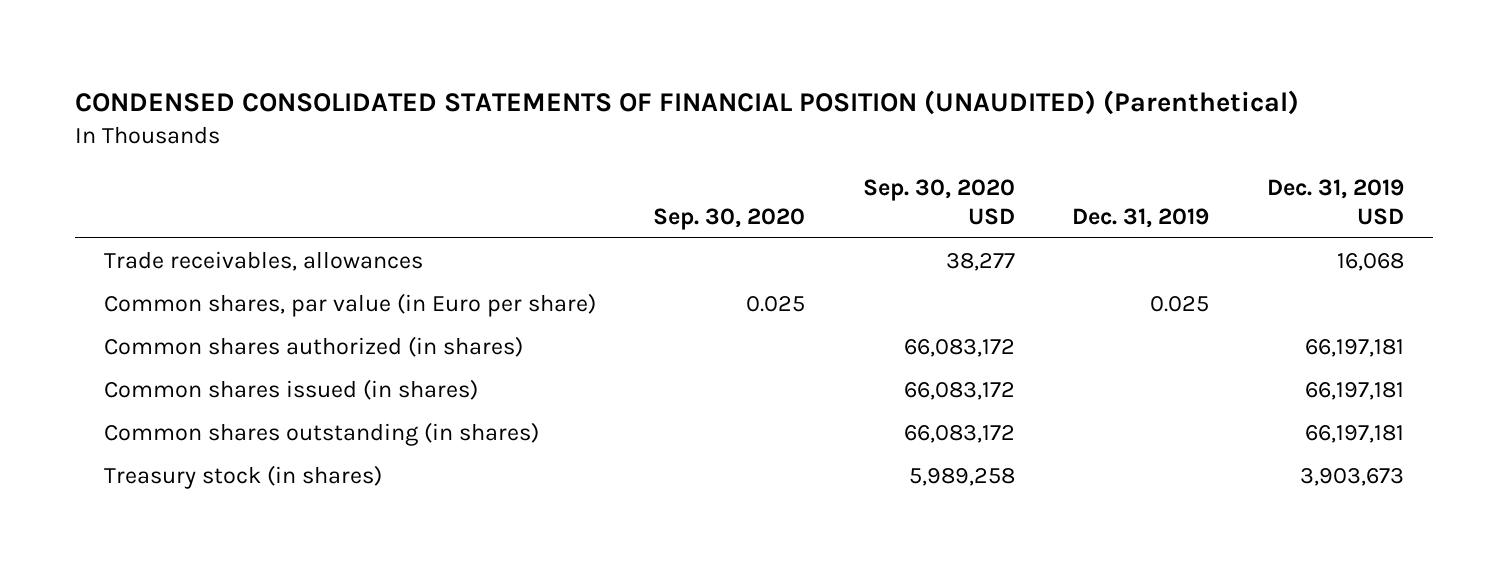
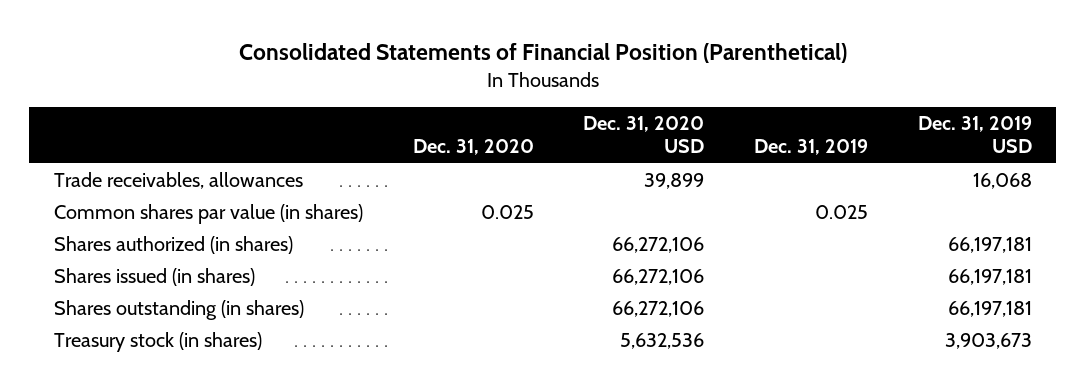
[74,90,1299,116] CONDENSED CONSOLIDATED STATEMENTS OF FINANCIAL POSITION (UNAUDITED) (Parenthetical) -> [238,43,847,64] Consolidated Statements of Financial Position (Parenthetical)
[653,207,806,230] Sep. 30, 2020 -> none
[862,179,1015,225] Sep. 30, 2020 USD -> none
none -> [412,139,534,156] Dec. 31, 2020
none -> [583,115,705,154] Dec. 31, 2020 USD
[103,292,596,317] Common shares, par value (in Euro per share) -> [54,204,364,225] Common shares par value (in shares)
[103,335,523,357] Common shares authorized (in shares) -> [54,236,294,255] Shares authorized (in shares)
[103,378,478,400] Common shares issued (in shares) -> [54,268,256,287] Shares issued (in shares)
[103,421,539,446] Common shares outstanding (in shares) -> [54,300,305,321] Shares outstanding (in shares)

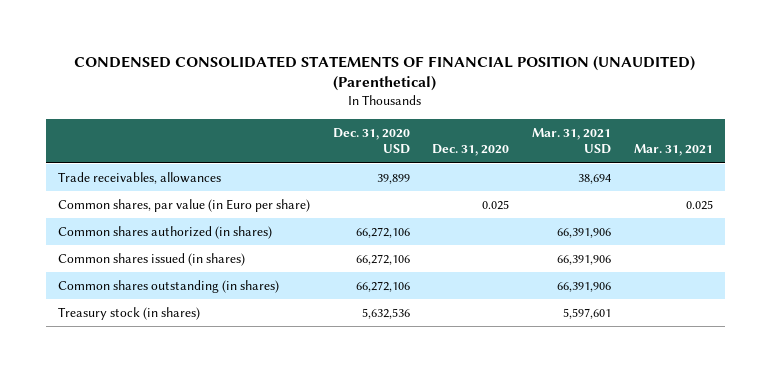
[238,43,847,64] Consolidated Statements of Financial Position (Parenthetical) -> [74,55,696,92] CONDENSED CONSOLIDATED STATEMENTS OF FINANCIAL POSITION (UNAUDITED) (Parenthetical)
[753,139,868,156] Dec. 31, 2019 -> none
[917,115,1032,154] Dec. 31, 2019 USD -> none
none -> [532,127,612,155] Mar. 31, 2021 USD
none -> [634,144,714,157] Mar. 31, 2021
[54,204,364,225] Common shares par value (in shares) -> [57,198,310,212] Common shares, par value (in Euro per share)
[54,236,294,255] Shares authorized (in shares) -> [57,225,272,239] Common shares authorized (in shares)
[54,268,256,287] Shares issued (in shares) -> [57,252,245,266] Common shares issued (in shares)
[54,300,305,321] Shares outstanding (in shares) -> [57,279,279,293] Common shares outstanding (in shares)

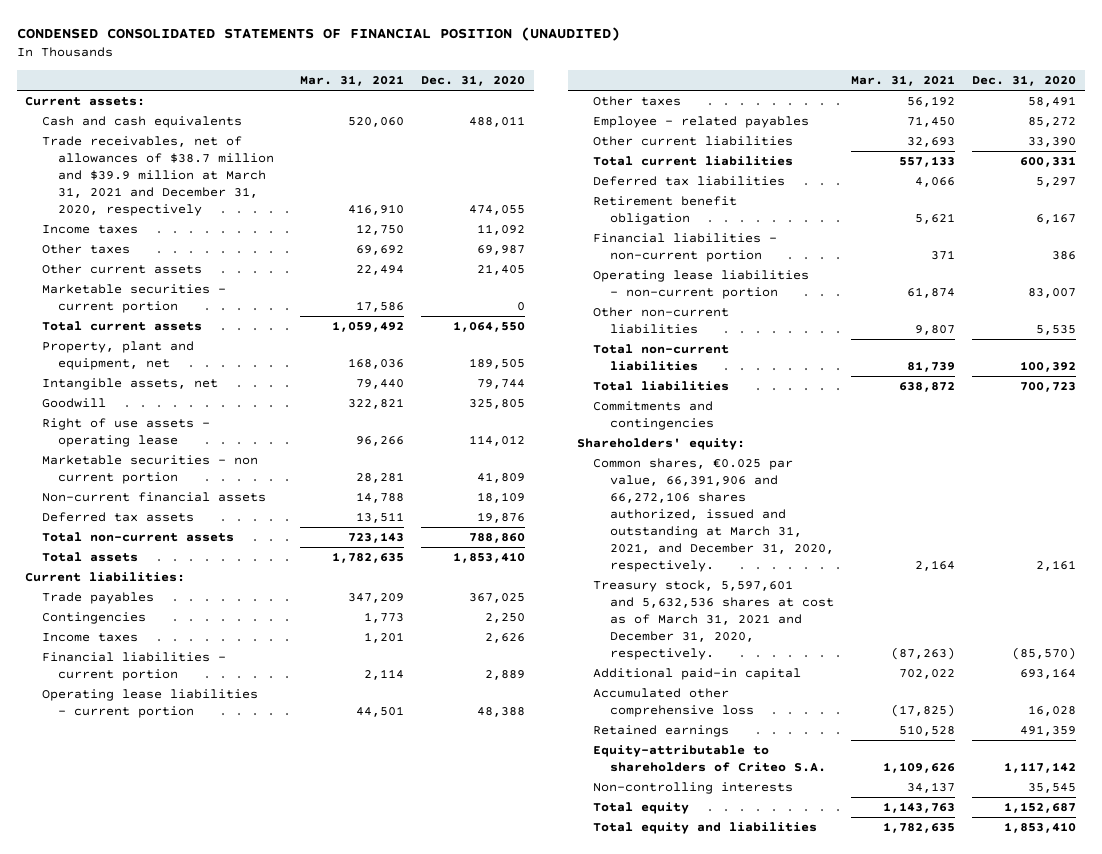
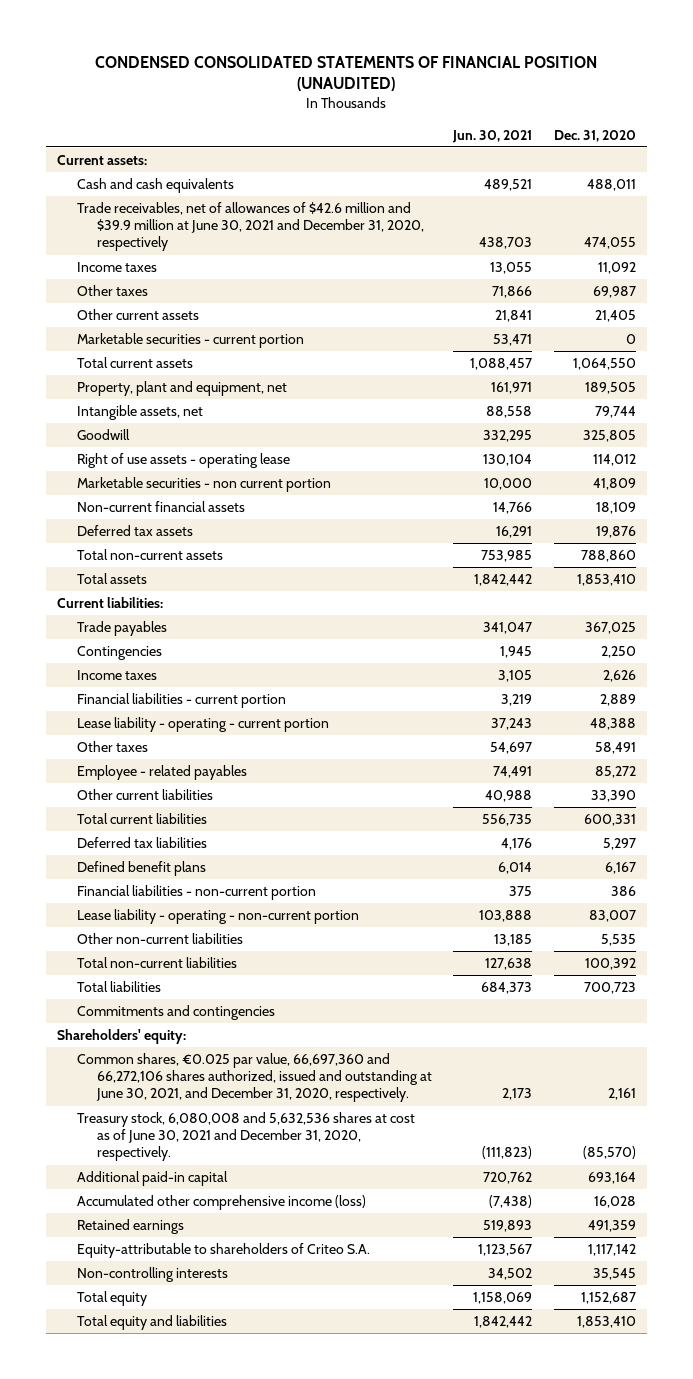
[299,75,404,87] Mar. 31, 2021 -> none
none -> [452,129,533,143] Jun. 30, 2021
[41,136,275,217] Trade receivables, net of allowances of $38.7 million and $39.9 million at March 31, 2021 and December 31, 2020, respectively -> [76,202,424,252] Trade receivables, net of allowances of $42.6 million and $39.9 million at June 30, 2021 and December 31, 2020, respectively
[41,689,258,719] Operating lease liabilities - current portion -> [76,717,329,733] Lease liability - operating - current portion
[593,196,738,226] Retirement benefit obligation -> [76,861,206,877] Defined benefit plans
[593,270,810,300] Operating lease liabilities - non-current portion -> [76,909,359,925] Lease liability - operating - non-current portion
[593,458,834,572] Common shares, €0.025 par value, 66,391,906 and 66,272,106 shares authorized, issued and outstanding at March 31, 2021, and December 31, 2020, respectively. -> [76,1053,432,1103] Common shares, €0.025 par value, 66,697,360 and 66,272,106 shares authorized, issued and outstanding at June 30, 2021, and December 31, 2020, respectively.
[593,580,834,661] Treasury stock, 5,597,601 and 5,632,536 shares at cost as of March 31, 2021 and December 31, 2020, respectively. -> [76,1112,415,1162] Treasury stock, 6,080,008 and 5,632,536 shares at cost as of June 30, 2021 and December 31, 2020, respectively.
[593,688,754,718] Accumulated other comprehensive loss -> [76,1195,366,1211] Accumulated other comprehensive income (loss)

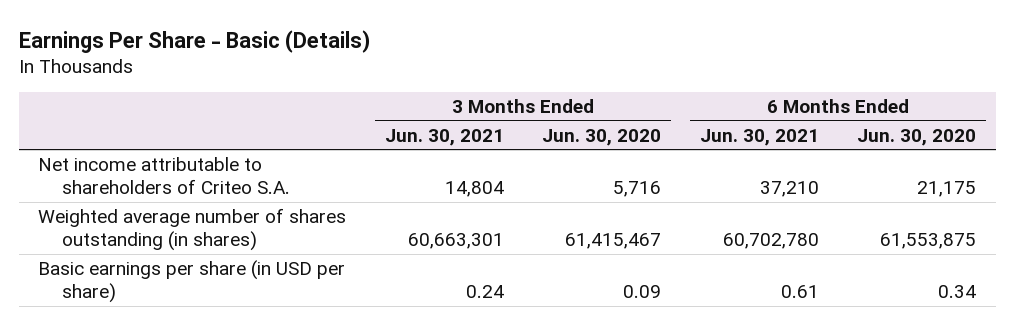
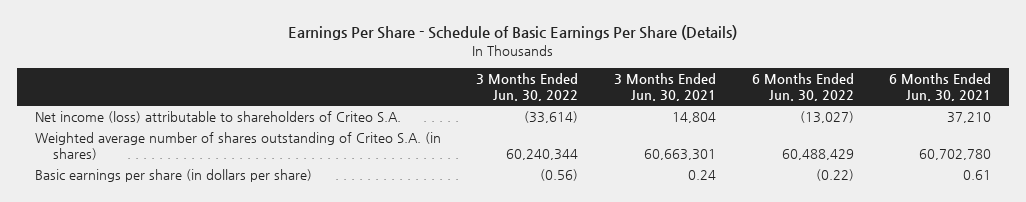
[18,29,370,53] Earnings Per Share - Basic (Details) -> [288,25,738,41] Earnings Per Share - Schedule of Basic Earnings Per Share (Details)
[542,128,662,146] Jun. 30, 2020 -> none
[857,128,977,146] Jun. 30, 2020 -> none
none -> [476,73,579,102] 3 Months Ended Jun. 30, 2022
none -> [751,73,854,102] 6 Months Ended Jun. 30, 2022
[38,157,291,195] Net income attributable to shareholders of Criteo S.A. -> [34,111,401,124] Net income (loss) attributable to shareholders of Criteo S.A.
[38,208,347,252] Weighted average number of shares outstanding (in shares) -> [34,132,441,161] Weighted average number of shares outstanding of Criteo S.A. (in shares)
[38,260,346,304] Basic earnings per share (in USD per share) -> [34,169,312,183] Basic earnings per share (in dollars per share)

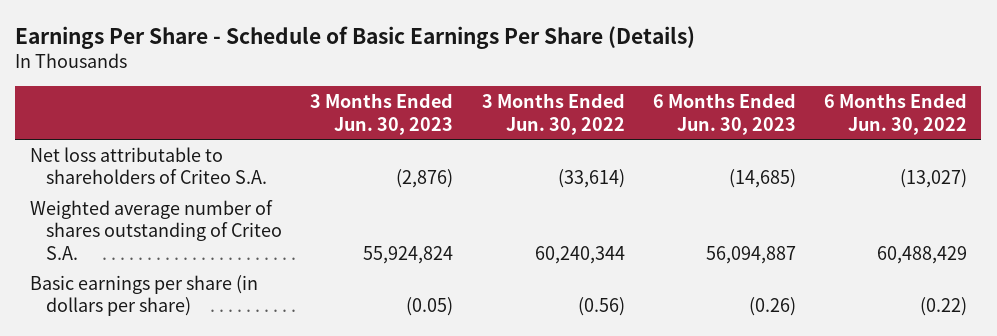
[614,73,717,102] 3 Months Ended Jun. 30, 2021 -> none
[889,73,992,102] 6 Months Ended Jun. 30, 2021 -> none
none -> [310,93,454,135] 3 Months Ended Jun. 30, 2023
none -> [652,93,796,135] 6 Months Ended Jun. 30, 2023
[34,111,401,124] Net income (loss) attributable to shareholders of Criteo S.A. -> [29,146,267,185] Net loss attributable to shareholders of Criteo S.A.
[34,132,441,161] Weighted average number of shares outstanding of Criteo S.A. (in shares) -> [29,199,282,260] Weighted average number of shares outstanding of Criteo S.A.

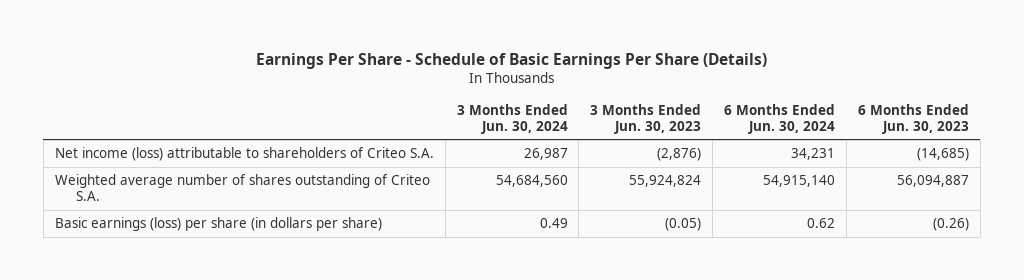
[481,93,625,135] 3 Months Ended Jun. 30, 2022 -> none
[824,93,968,135] 6 Months Ended Jun. 30, 2022 -> none
none -> [456,103,568,135] 3 Months Ended Jun. 30, 2024
none -> [724,103,836,135] 6 Months Ended Jun. 30, 2024
[29,146,267,185] Net loss attributable to shareholders of Criteo S.A. -> [54,147,434,162] Net income (loss) attributable to shareholders of Criteo S.A.
[29,274,258,317] Basic earnings per share (in dollars per share) -> [54,217,382,232] Basic earnings (loss) per share (in dollars per share)

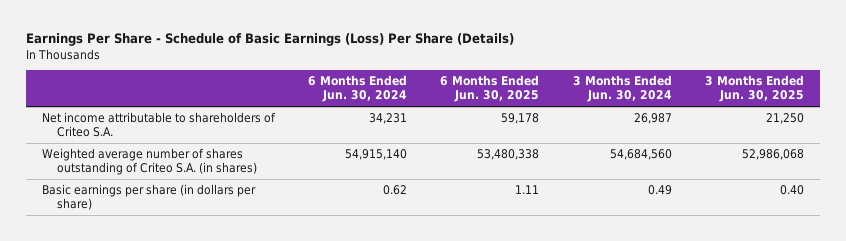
[255,52,767,69] Earnings Per Share - Schedule of Basic Earnings Per Share (Details) -> [25,33,514,47] Earnings Per Share - Schedule of Basic Earnings (Loss) Per Share (Details)
[590,103,702,135] 3 Months Ended Jun. 30, 2023 -> none
[857,103,969,135] 6 Months Ended Jun. 30, 2023 -> none
none -> [440,75,540,103] 6 Months Ended Jun. 30, 2025
none -> [704,75,804,103] 3 Months Ended Jun. 30, 2025
[54,147,434,162] Net income (loss) attributable to shareholders of Criteo S.A. -> [42,112,277,138] Net income attributable to shareholders of Criteo S.A.
[54,174,430,202] Weighted average number of shares outstanding of Criteo S.A. -> [42,148,258,176] Weighted average number of shares outstanding of Criteo S.A. (in shares)
[54,217,382,232] Basic earnings (loss) per share (in dollars per share) -> [42,184,257,211] Basic earnings per share (in dollars per share)

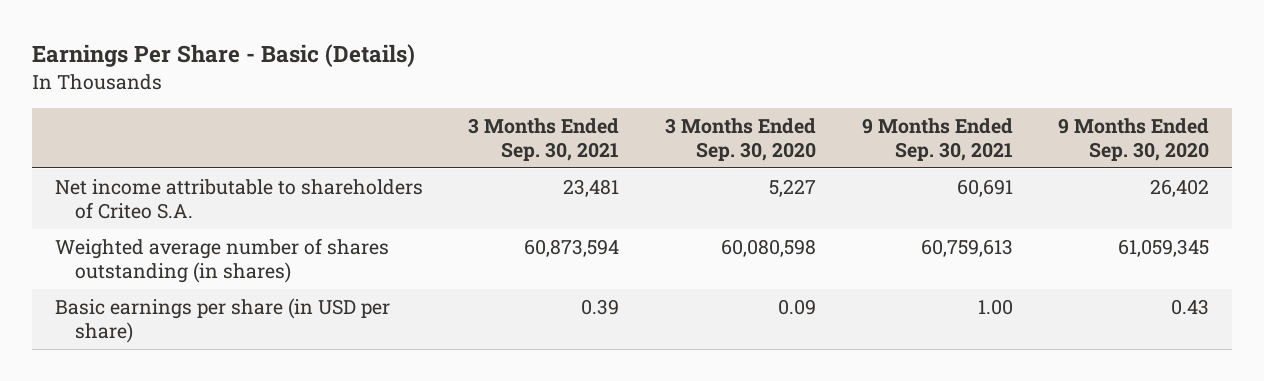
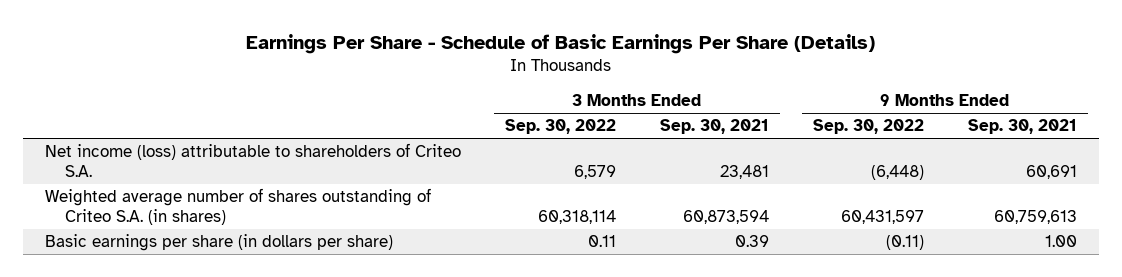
[31,44,415,68] Earnings Per Share - Basic (Details) -> [246,33,876,54] Earnings Per Share - Schedule of Basic Earnings Per Share (Details)
[665,117,817,162] 3 Months Ended Sep. 30, 2020 -> none
[1058,117,1210,162] 9 Months Ended Sep. 30, 2020 -> none
none -> [504,119,616,135] Sep. 30, 2022
none -> [813,119,925,135] Sep. 30, 2022
[54,178,423,220] Net income attributable to shareholders of Criteo S.A. -> [44,143,461,177] Net income (loss) attributable to shareholders of Criteo S.A.
[54,237,389,284] Weighted average number of shares outstanding (in shares) -> [44,188,431,225] Weighted average number of shares outstanding of Criteo S.A. (in shares)
[54,297,390,344] Basic earnings per share (in USD per share) -> [44,234,393,252] Basic earnings per share (in dollars per share)

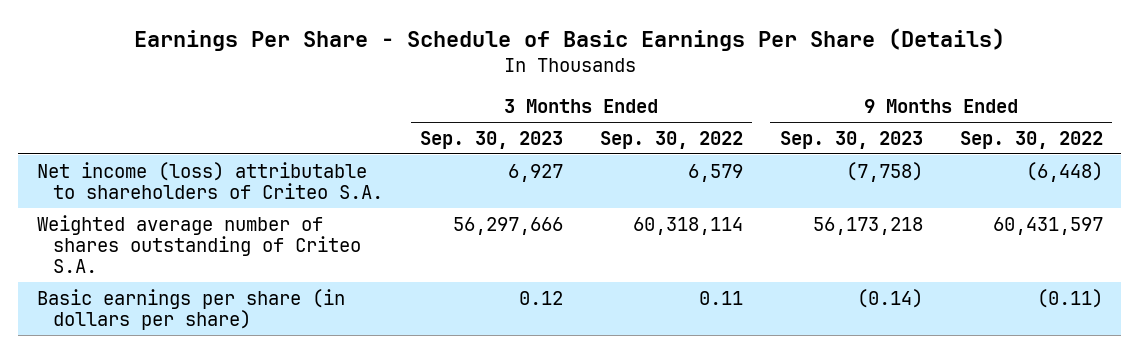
[660,119,770,135] Sep. 30, 2021 -> none
[968,119,1078,135] Sep. 30, 2021 -> none
none -> [419,130,563,149] Sep. 30, 2023
none -> [779,130,923,149] Sep. 30, 2023
[44,188,431,225] Weighted average number of shares outstanding of Criteo S.A. (in shares) -> [36,214,361,274] Weighted average number of shares outstanding of Criteo S.A.

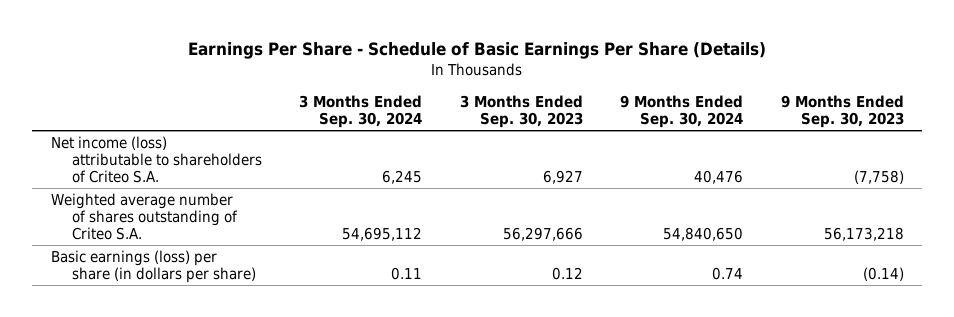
[599,130,743,149] Sep. 30, 2022 -> none
[959,130,1103,149] Sep. 30, 2022 -> none
none -> [299,95,423,129] 3 Months Ended Sep. 30, 2024
none -> [620,95,744,129] 9 Months Ended Sep. 30, 2024
[36,288,345,330] Basic earnings per share (in dollars per share) -> [50,249,256,284] Basic earnings (loss) per share (in dollars per share)

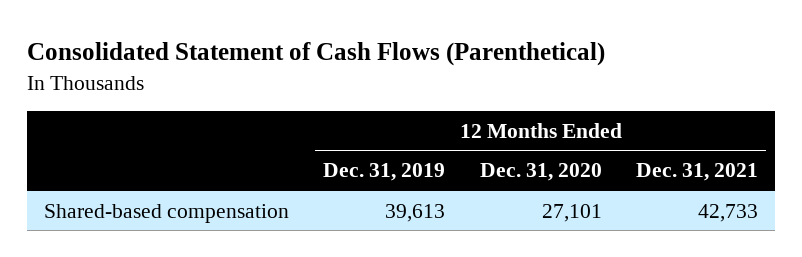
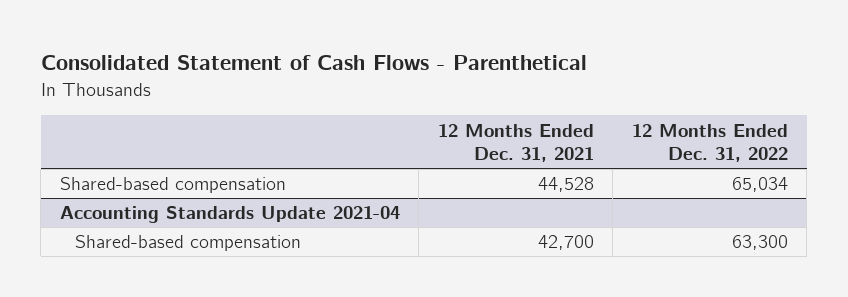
[26,42,605,67] Consolidated Statement of Cash Flows (Parenthetical) -> [40,55,587,71] Consolidated Statement of Cash Flows - Parenthetical
[323,163,446,182] Dec. 31, 2019 -> none
[479,163,602,182] Dec. 31, 2020 -> none
none -> [631,123,788,163] 12 Months Ended Dec. 31, 2022
[697,203,758,222] 42,733 -> [537,177,594,193] 44,528
none -> [59,206,400,224] Accounting Standards Update 2021-04
none -> [75,235,302,252] Shared-based compensation

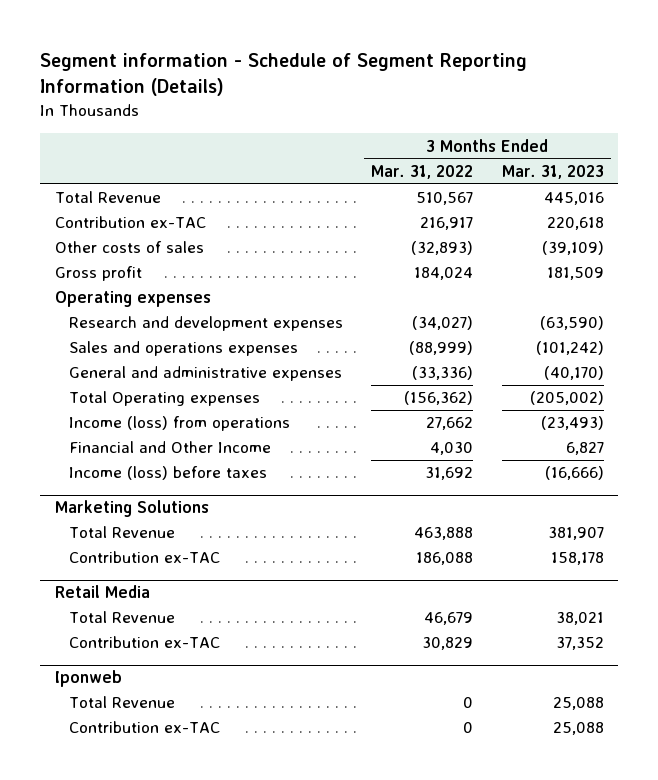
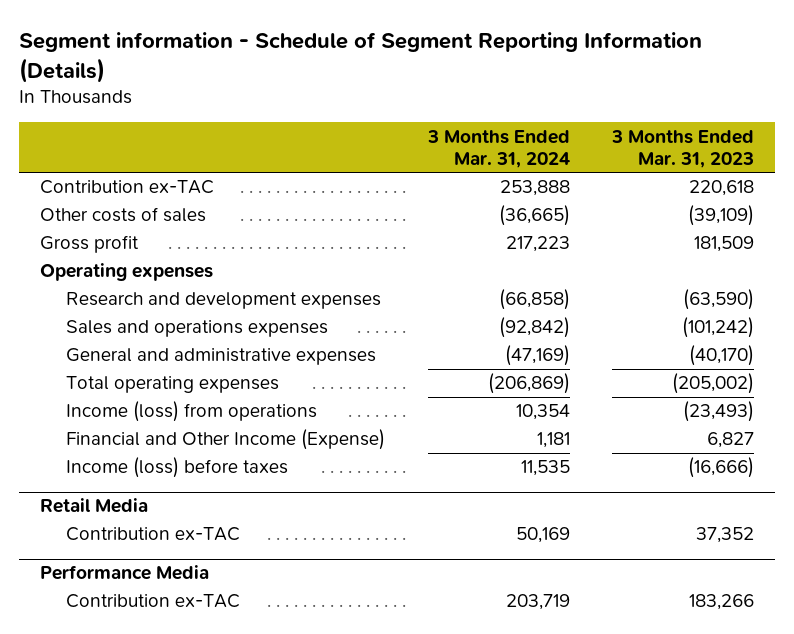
[371,164,474,179] Mar. 31, 2022 -> none
none -> [426,129,570,168] 3 Months Ended Mar. 31, 2024
[54,191,161,204] Total Revenue -> none
[68,391,260,407] Total Operating expenses -> [66,376,280,394] Total operating expenses
[68,441,271,454] Financial and Other Income -> [66,429,386,451] Financial and Other Income (Expense)
[54,500,209,518] Marketing Solutions -> none
[68,526,175,539] Total Revenue -> none
[68,551,220,564] Contribution ex-TAC -> none
[68,611,175,624] Total Revenue -> none
[54,670,122,688] Iponweb -> none
[68,696,175,709] Total Revenue -> none
none -> [39,565,209,581] Performance Media
[552,722,604,736] 25,088 -> [689,594,755,611] 183,266

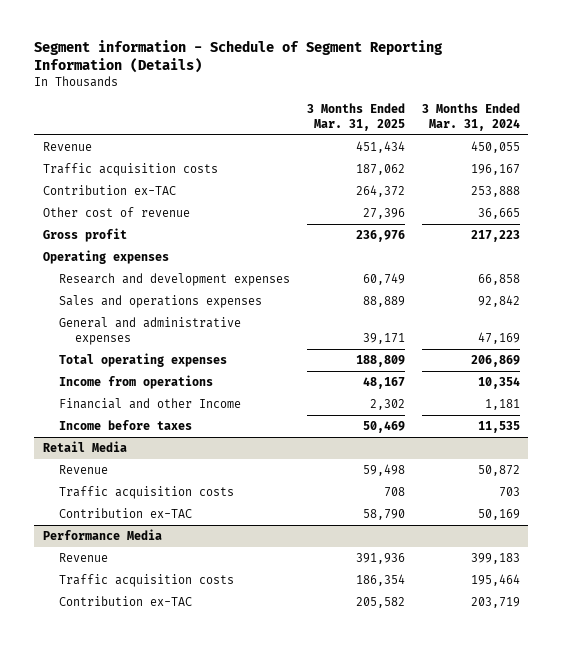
[611,129,755,168] 3 Months Ended Mar. 31, 2023 -> none
none -> [306,102,405,131] 3 Months Ended Mar. 31, 2025
none -> [42,142,92,152] Revenue
none -> [42,163,218,177] Traffic acquisition costs
[39,207,206,223] Other costs of sales -> [42,207,190,218] Other cost of revenue
[498,205,570,227] (36,665) -> [477,208,520,220] 36,665
[498,289,570,311] (66,858) -> [477,274,520,286] 66,858
[498,317,570,339] (92,842) -> [477,295,520,308] 92,842
[504,345,570,367] (47,169) -> [477,332,520,345] 47,169
[487,373,570,395] (206,869) -> [470,355,520,368] 206,869
[66,401,318,423] Income (loss) from operations -> [58,375,213,390] Income from operations
[66,429,386,451] Financial and Other Income (Expense) -> [58,398,241,410] Financial and other Income
[66,457,289,479] Income (loss) before taxes -> [58,420,192,431] Income before taxes
none -> [58,465,108,475] Revenue
none -> [58,486,234,500] Traffic acquisition costs
none -> [58,553,108,563] Revenue
none -> [58,574,234,588] Traffic acquisition costs

